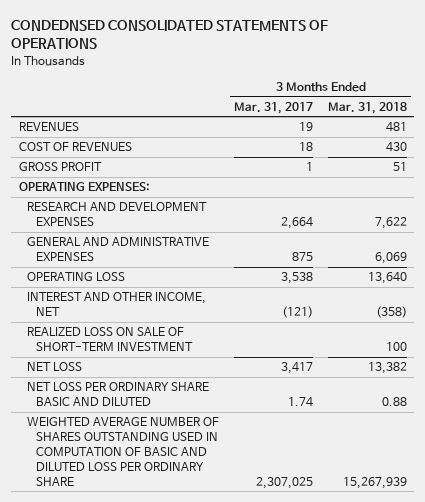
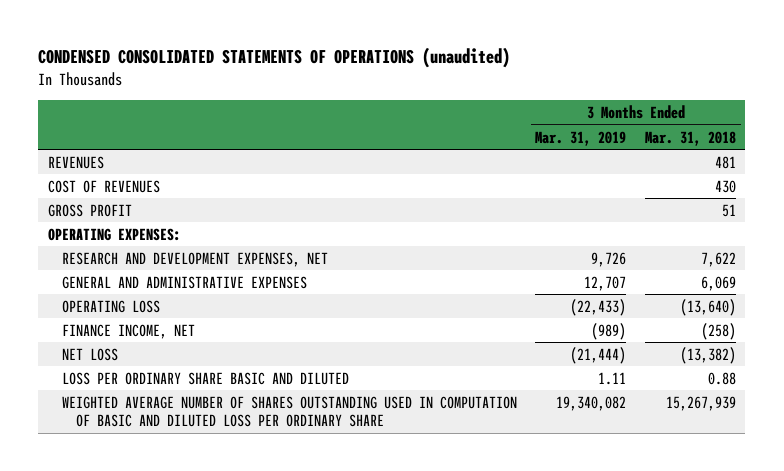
[11,19,329,50] CONDEDNSED CONSOLIDATED STATEMENTS OF OPERATIONS -> [38,47,511,69] CONDENSED CONSOLIDATED STATEMENTS OF OPERATIONS (unaudited)
[234,101,314,114] Mar. 31, 2017 -> none
none -> [535,130,627,146] Mar. 31, 2019
[27,202,208,227] RESEARCH AND DEVELOPMENT EXPENSES -> [61,251,328,267] RESEARCH AND DEVELOPMENT EXPENSES, NET
[27,292,207,317] INTEREST AND OTHER INCOME, NET -> none
[27,327,194,352] REALIZED LOSS ON SALE OF SHORT-TERM INVESTMENT -> none
[367,272,407,285] 13,640 -> [679,298,736,316] (13,640)
none -> [61,323,195,339] FINANCE INCOME, NET
[367,362,407,375] 13,382 -> [679,346,736,364] (13,382)
[27,382,210,407] NET LOSS PER ORDINARY SHARE BASIC AND DILUTED -> [61,371,349,385] LOSS PER ORDINARY SHARE BASIC AND DILUTED

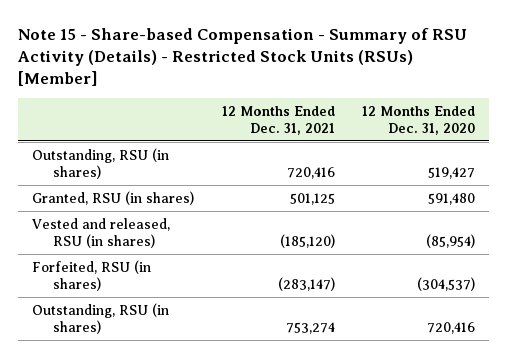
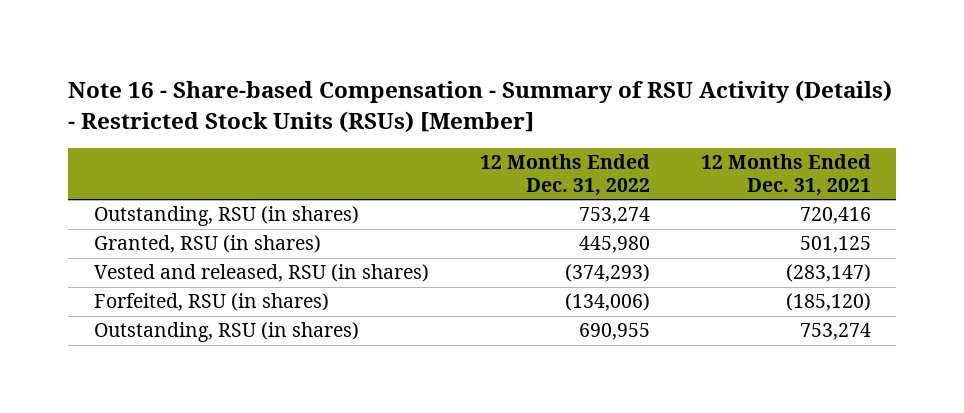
[18,28,468,87] Note 15 - Share-based Compensation - Summary of RSU Activity (Details) - Restricted Stock Units (RSUs) [Member] -> [68,80,893,133] Note 16 - Share-based Compensation - Summary of RSU Activity (Details) - Restricted Stock Units (RSUs) [Member]
[362,105,476,136] 12 Months Ended Dec. 31, 2020 -> none
none -> [479,154,650,197] 12 Months Ended Dec. 31, 2022
[279,233,335,248] (185,120) -> [785,264,871,283] (283,147)
[277,276,335,291] (283,147) -> [785,293,871,312] (185,120)

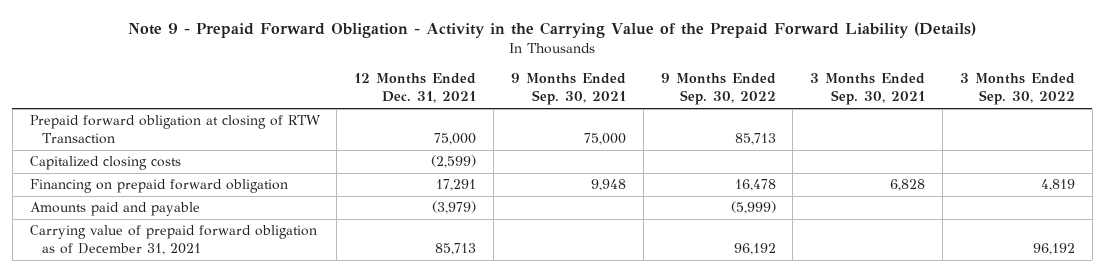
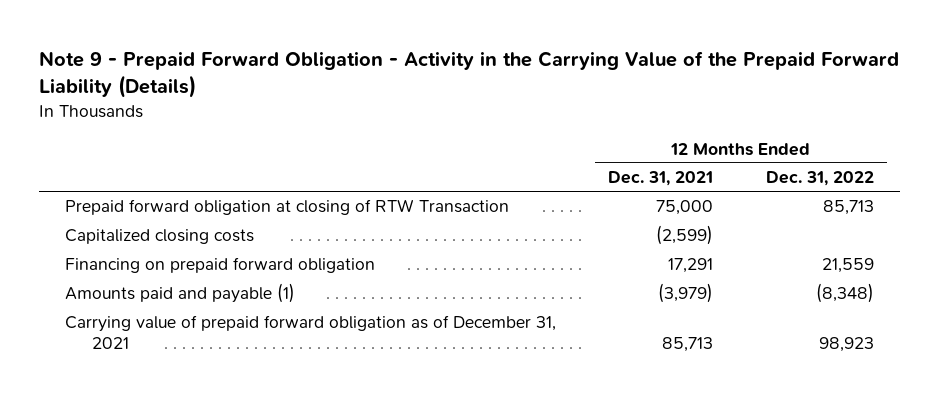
[510,73,626,106] 9 Months Ended Sep. 30, 2021 -> none
[660,73,776,106] 9 Months Ended Sep. 30, 2022 -> none
[810,73,926,106] 3 Months Ended Sep. 30, 2021 -> none
[959,73,1075,106] 3 Months Ended Sep. 30, 2022 -> none
none -> [765,171,874,187] Dec. 31, 2022
[29,202,200,217] Amounts paid and payable -> [64,283,295,304] Amounts paid and payable (1)

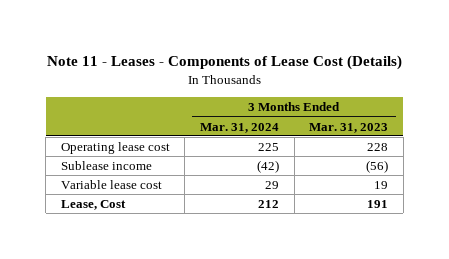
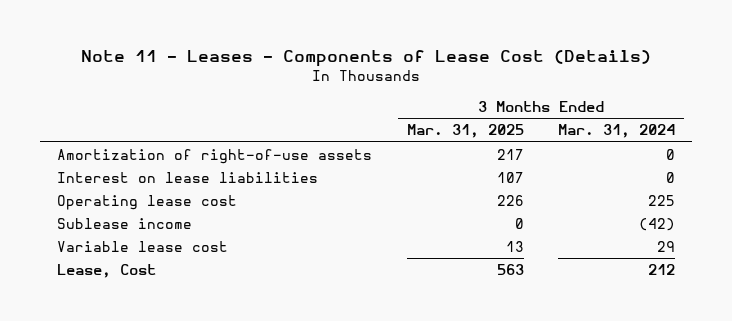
[309,122,389,133] Mar. 31, 2023 -> none
none -> [406,124,524,139] Mar. 31, 2025
none -> [57,149,373,165] Amortization of right-of-use assets
none -> [57,172,319,184] Interest on lease liabilities

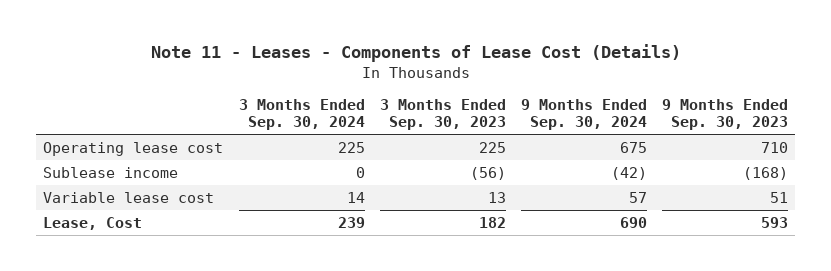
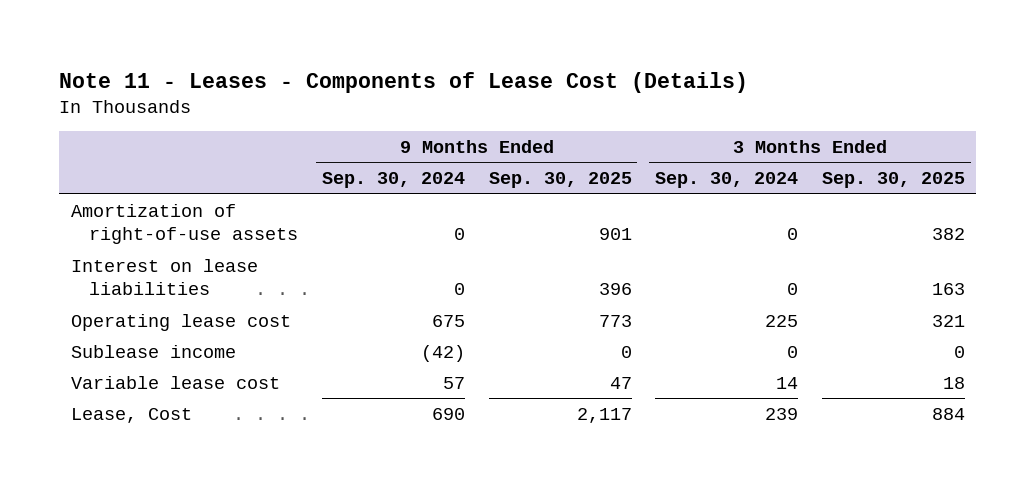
[379,98,506,130] 3 Months Ended Sep. 30, 2023 -> none
[661,98,788,130] 9 Months Ended Sep. 30, 2023 -> none
none -> [488,172,632,189] Sep. 30, 2025
none -> [821,172,965,189] Sep. 30, 2025
none -> [70,203,299,245] Amortization of right-of-use assets
none -> [70,258,258,296] Interest on lease liabilities

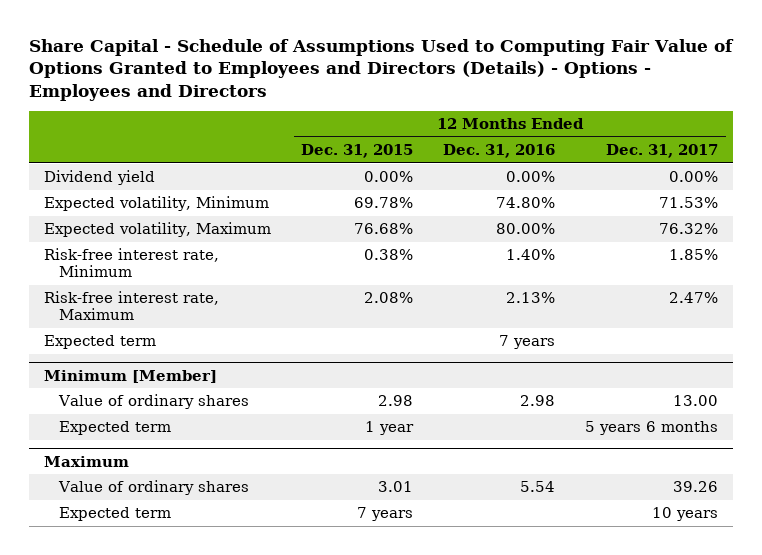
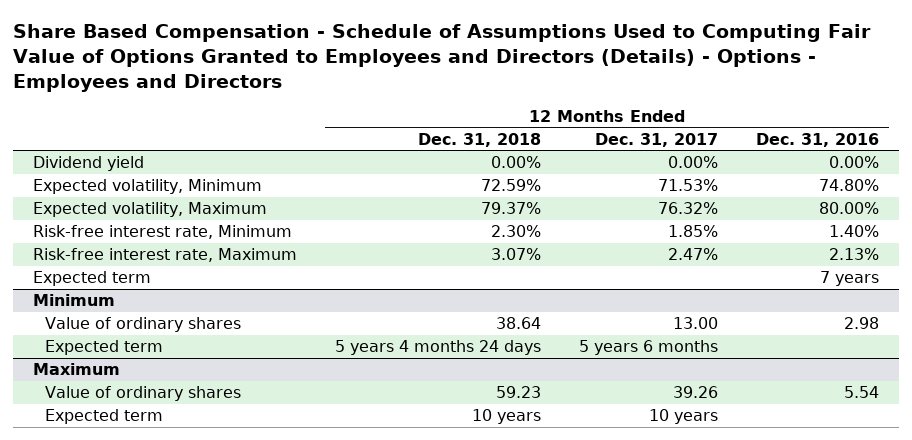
[29,38,735,101] Share Capital - Schedule of Assumptions Used to Computing Fair Value of Options Granted to Employees and Directors (Details) - Options - Employees and Directors -> [13,24,872,93] Share Based Compensation - Schedule of Assumptions Used to Computing Fair Value of Options Granted to Employees and Directors (Details) - Options - Employees and Directors
[301,144,414,159] Dec. 31, 2015 -> none
none -> [417,132,541,147] Dec. 31, 2018
[44,369,218,383] Minimum [Member] -> [32,294,115,307] Minimum

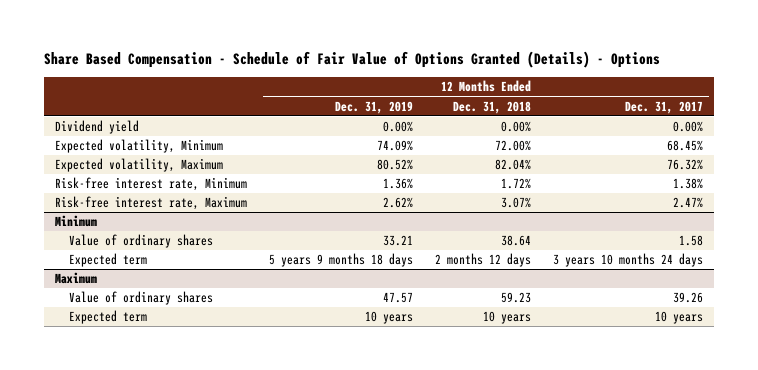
[13,24,872,93] Share Based Compensation - Schedule of Assumptions Used to Computing Fair Value of Options Granted to Employees and Directors (Details) - Options - Employees and Directors -> [43,51,660,69] Share Based Compensation - Schedule of Fair Value of Options Granted (Details) - Options
[756,132,880,147] Dec. 31, 2016 -> none
none -> [334,100,413,114] Dec. 31, 2019
[480,179,541,192] 72.59% -> [494,140,531,152] 72.00%
[658,179,719,192] 71.53% -> [667,140,704,152] 68.45%
[480,202,541,215] 79.37% -> [494,159,531,171] 82.04%
[490,225,541,238] 2.30% -> [500,178,531,190] 1.72%
[668,225,719,238] 1.85% -> [673,178,704,190] 1.38%
[32,271,151,287] Expected term -> none
[673,317,719,330] 13.00 -> [679,235,704,247] 1.58
[334,340,541,356] 5 years 4 months 24 days -> [434,253,531,268] 2 months 12 days
[579,340,719,356] 5 years 6 months -> [553,253,704,268] 3 years 10 months 24 days

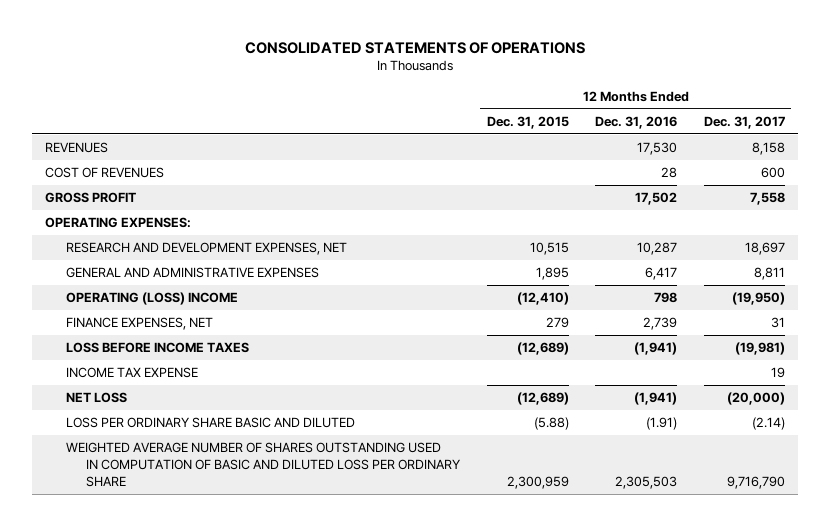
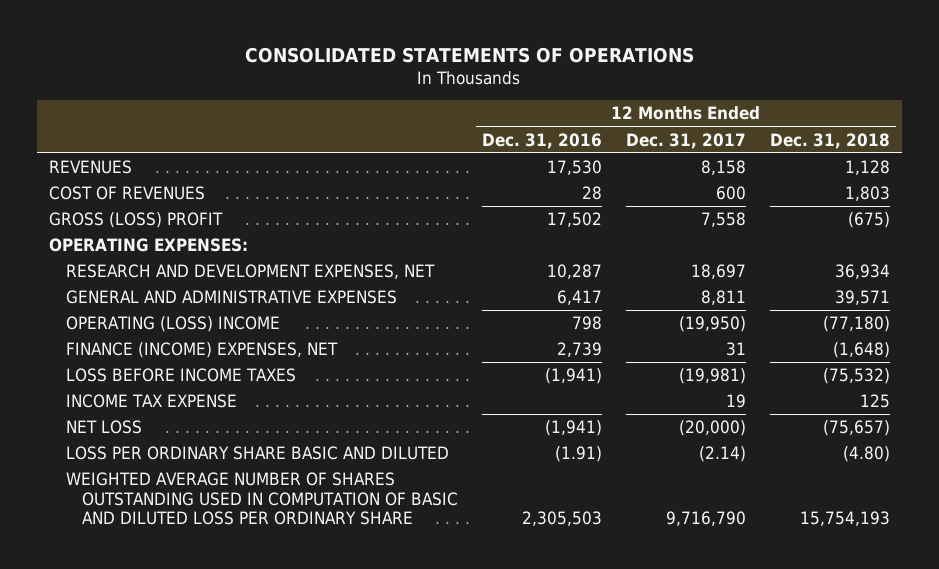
[486,115,569,129] Dec. 31, 2015 -> none
none -> [770,132,891,149] Dec. 31, 2018
[45,192,137,204] GROSS PROFIT -> [48,211,223,228] GROSS (LOSS) PROFIT
[65,317,213,331] FINANCE EXPENSES, NET -> [65,341,338,358] FINANCE (INCOME) EXPENSES, NET

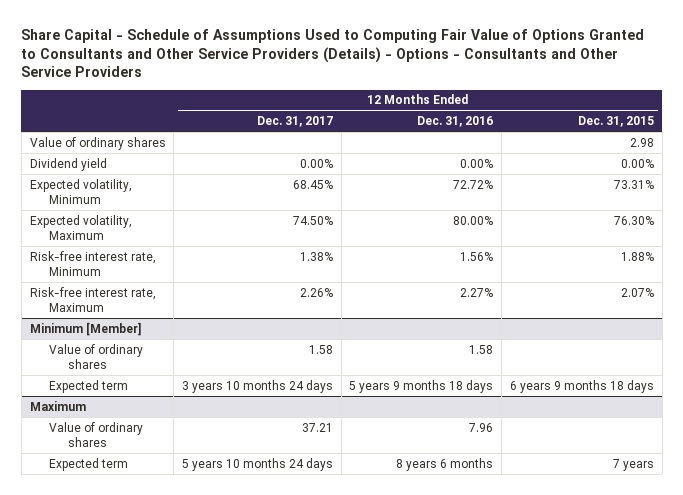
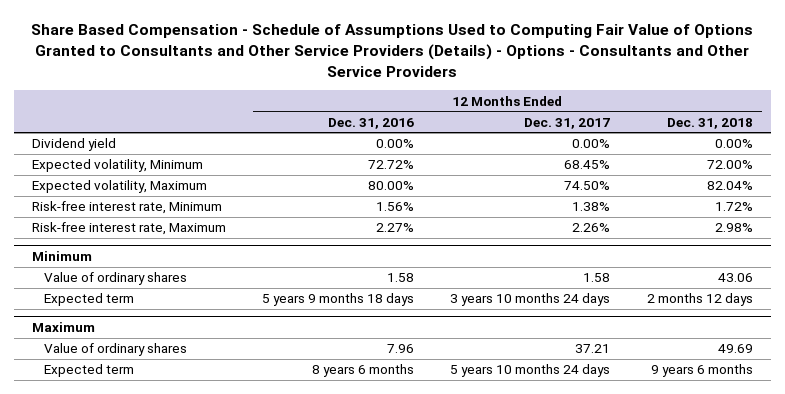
[21,29,645,78] Share Capital - Schedule of Assumptions Used to Computing Fair Value of Options Granted to Consultants and Other Service Providers (Details) - Options - Consultants and Other Service Providers -> [31,23,754,77] Share Based Compensation - Schedule of Assumptions Used to Computing Fair Value of Options Granted to Consultants and Other Service Providers (Details) - Options - Consultants and Other Service Providers
[577,116,654,128] Dec. 31, 2015 -> none
none -> [666,117,753,129] Dec. 31, 2018
[29,136,166,150] Value of ordinary shares -> none
[29,321,142,336] Minimum [Member] -> [32,251,93,262] Minimum

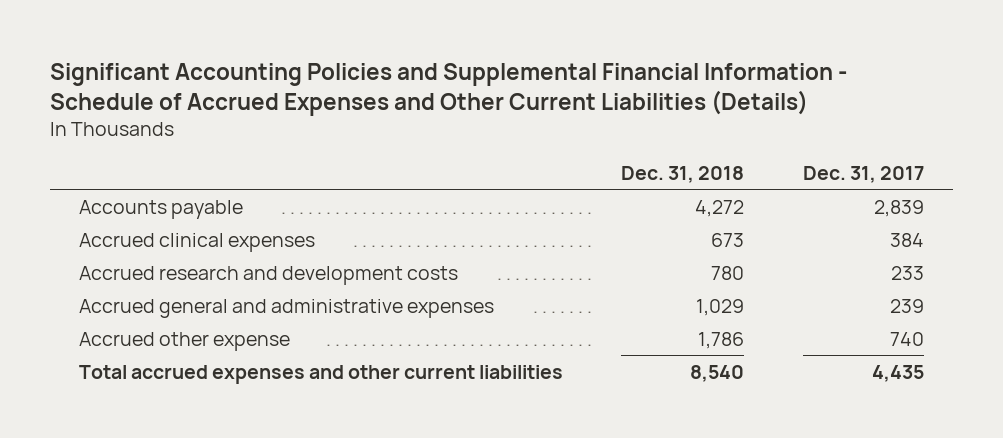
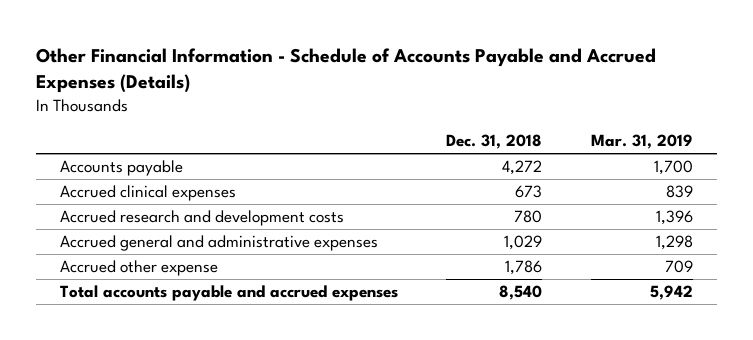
[49,62,847,117] Significant Accounting Policies and Supplemental Financial Information - Schedule of Accrued Expenses and Other Current Liabilities (Details) -> [35,47,656,94] Other Financial Information - Schedule of Accounts Payable and Accrued Expenses (Details)
[802,165,924,183] Dec. 31, 2017 -> none
none -> [590,134,693,150] Mar. 31, 2019
[78,364,563,384] Total accrued expenses and other current liabilities -> [59,285,398,302] Total accounts payable and accrued expenses

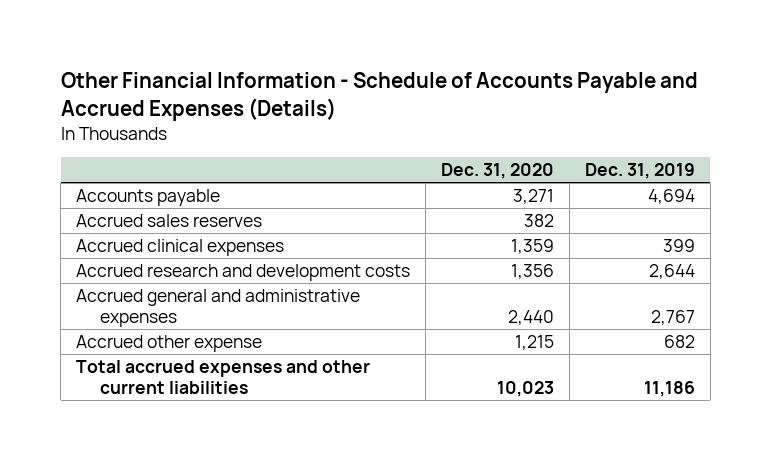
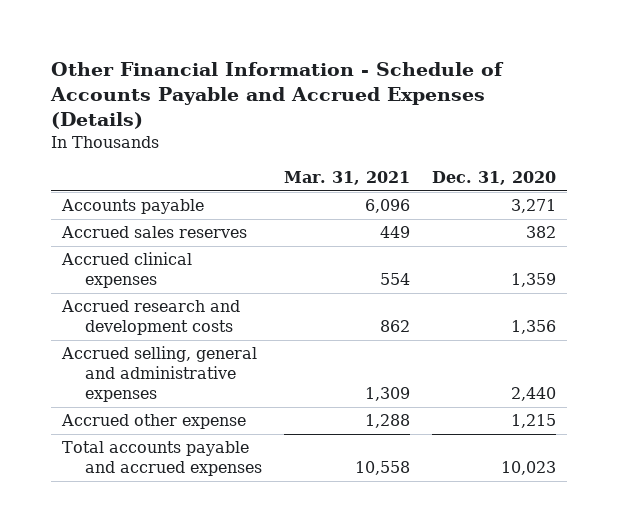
[584,163,695,180] Dec. 31, 2019 -> none
none -> [284,171,411,186] Mar. 31, 2021
[76,289,361,327] Accrued general and administrative expenses -> [61,346,258,403] Accrued selling, general and administrative expenses
[76,360,371,394] Total accrued expenses and other current liabilities -> [62,441,263,477] Total accounts payable and accrued expenses

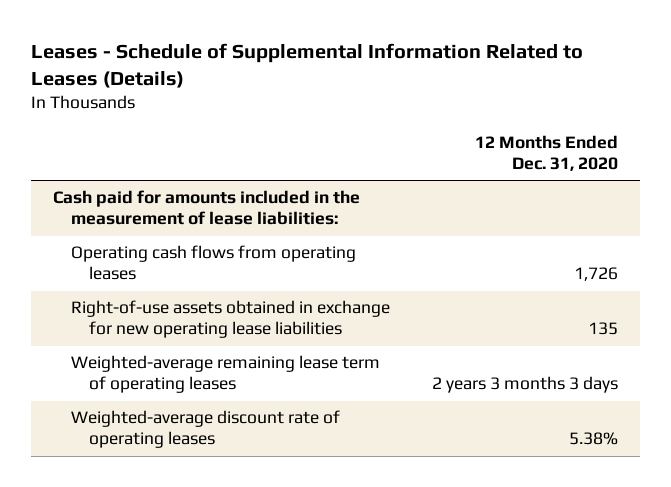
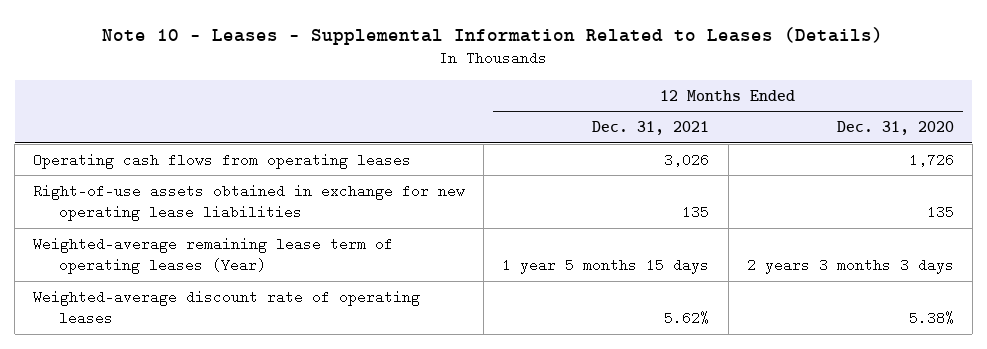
[31,43,584,89] Leases - Schedule of Supplemental Information Related to Leases (Details) -> [102,26,884,45] Note 10 - Leases - Supplemental Information Related to Leases (Details)
none -> [592,121,710,136] Dec. 31, 2021
[52,190,360,226] Cash paid for amounts included in the measurement of lease liabilities: -> none
[70,355,380,394] Weighted-average remaining lease term of operating leases -> [33,236,394,275] Weighted-average remaining lease term of operating leases (Year)

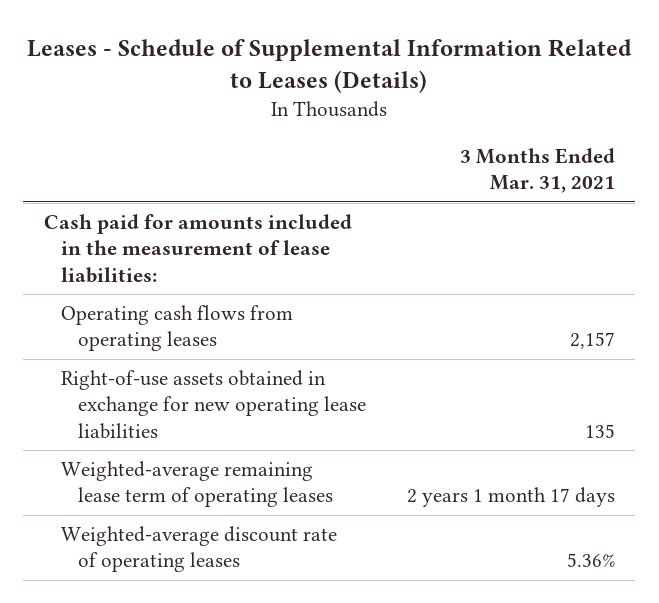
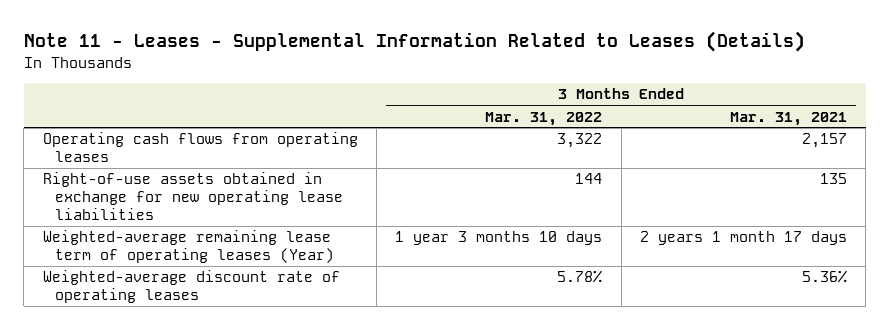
[27,38,633,94] Leases - Schedule of Supplemental Information Related to Leases (Details) -> [23,31,805,53] Note 11 - Leases - Supplemental Information Related to Leases (Details)
none -> [485,111,603,126] Mar. 31, 2022
[43,213,352,283] Cash paid for amounts included in the measurement of lease liabilities: -> none
[60,460,333,508] Weighted-average remaining lease term of operating leases -> [42,230,335,264] Weighted-average remaining lease term of operating leases (Year)

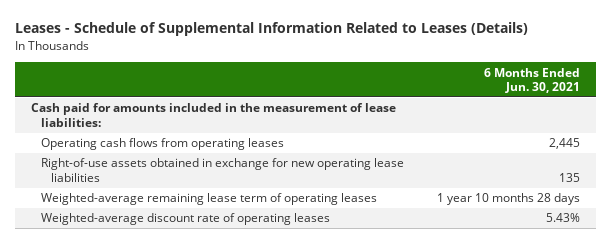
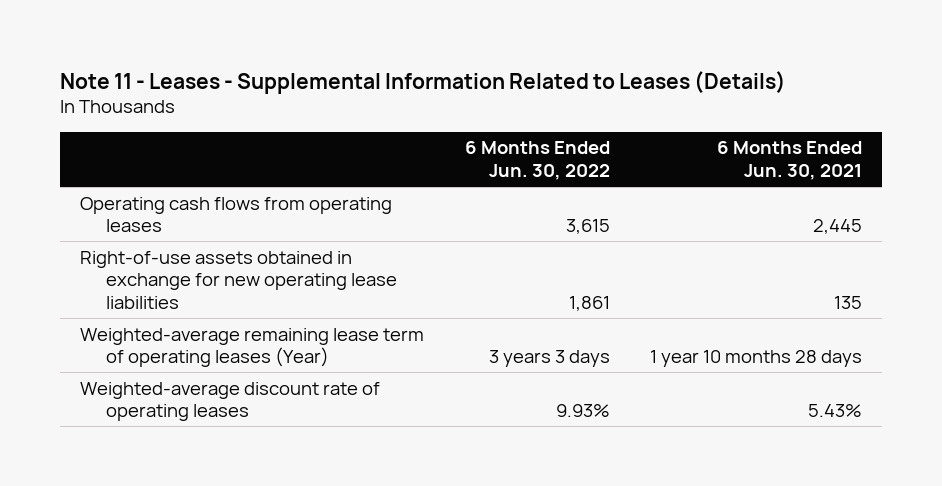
[14,22,528,37] Leases - Schedule of Supplemental Information Related to Leases (Details) -> [60,70,787,94] Note 11 - Leases - Supplemental Information Related to Leases (Details)
none -> [464,141,610,181] 6 Months Ended Jun. 30, 2022
[30,103,396,127] Cash paid for amounts included in the measurement of lease liabilities: -> none
[41,193,378,206] Weighted-average remaining lease term of operating leases -> [80,327,425,368] Weighted-average remaining lease term of operating leases (Year)

